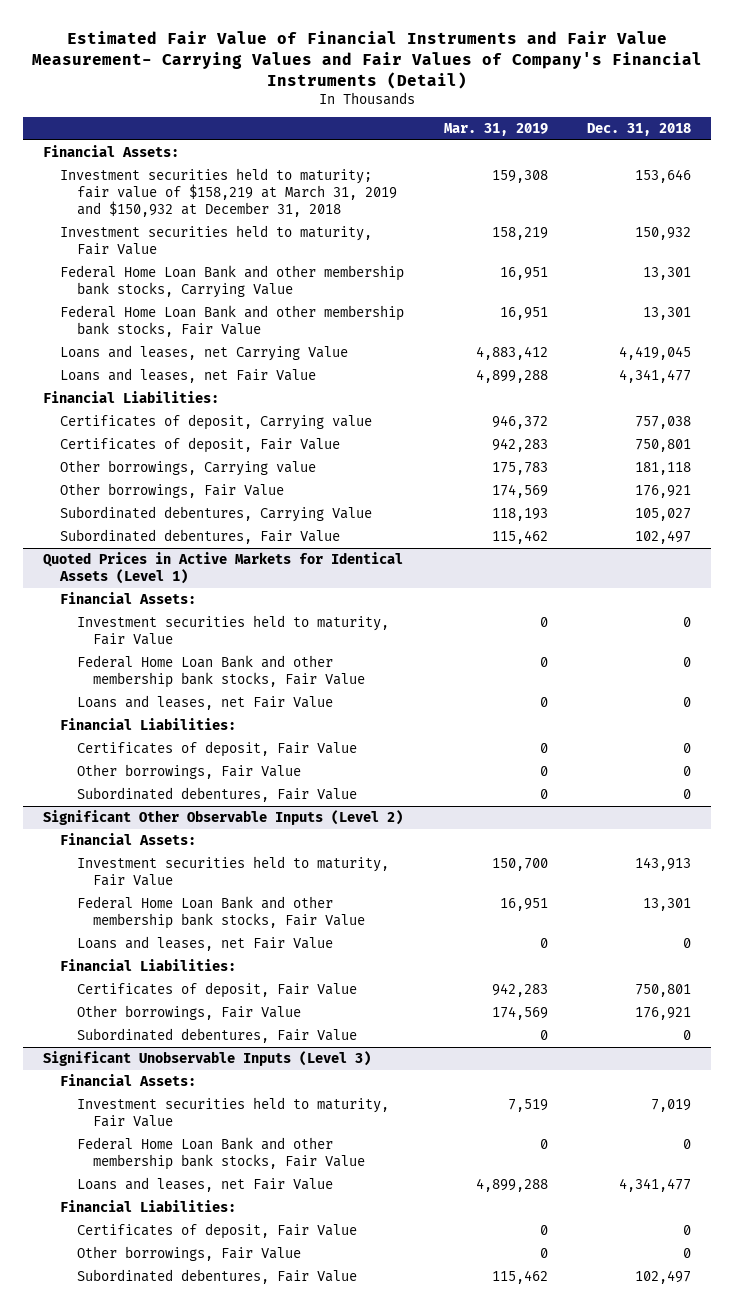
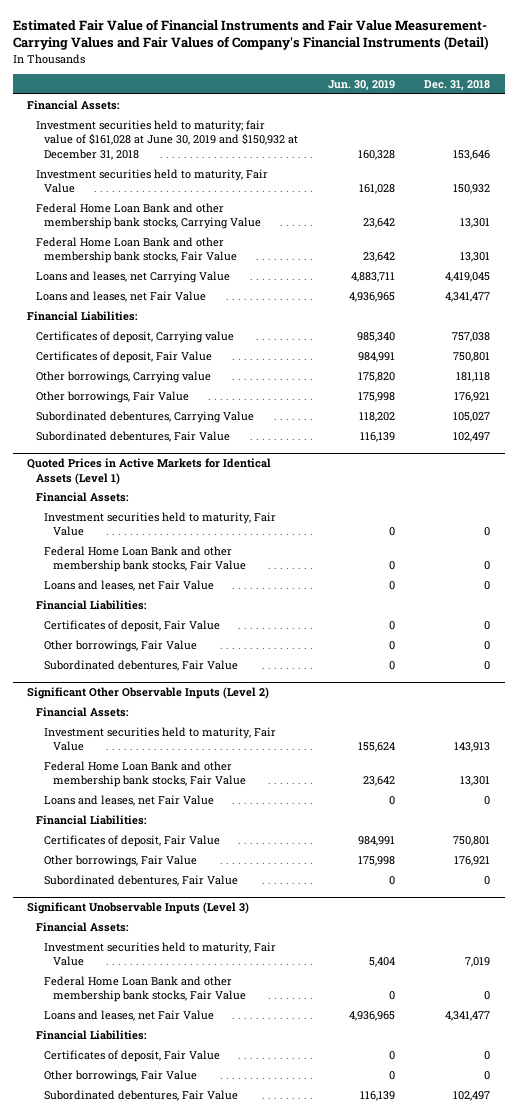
[443,123,548,137] Mar. 31, 2019 -> none
none -> [327,79,395,90] Jun. 30, 2019
[59,168,397,218] Investment securities held to maturity; fair value of $158,219 at March 31, 2019 and $150,932 at December 31, 2018 -> [35,120,299,160] Investment securities held to maturity; fair value of $161,028 at June 30, 2019 and $150,932 at December 31, 2018

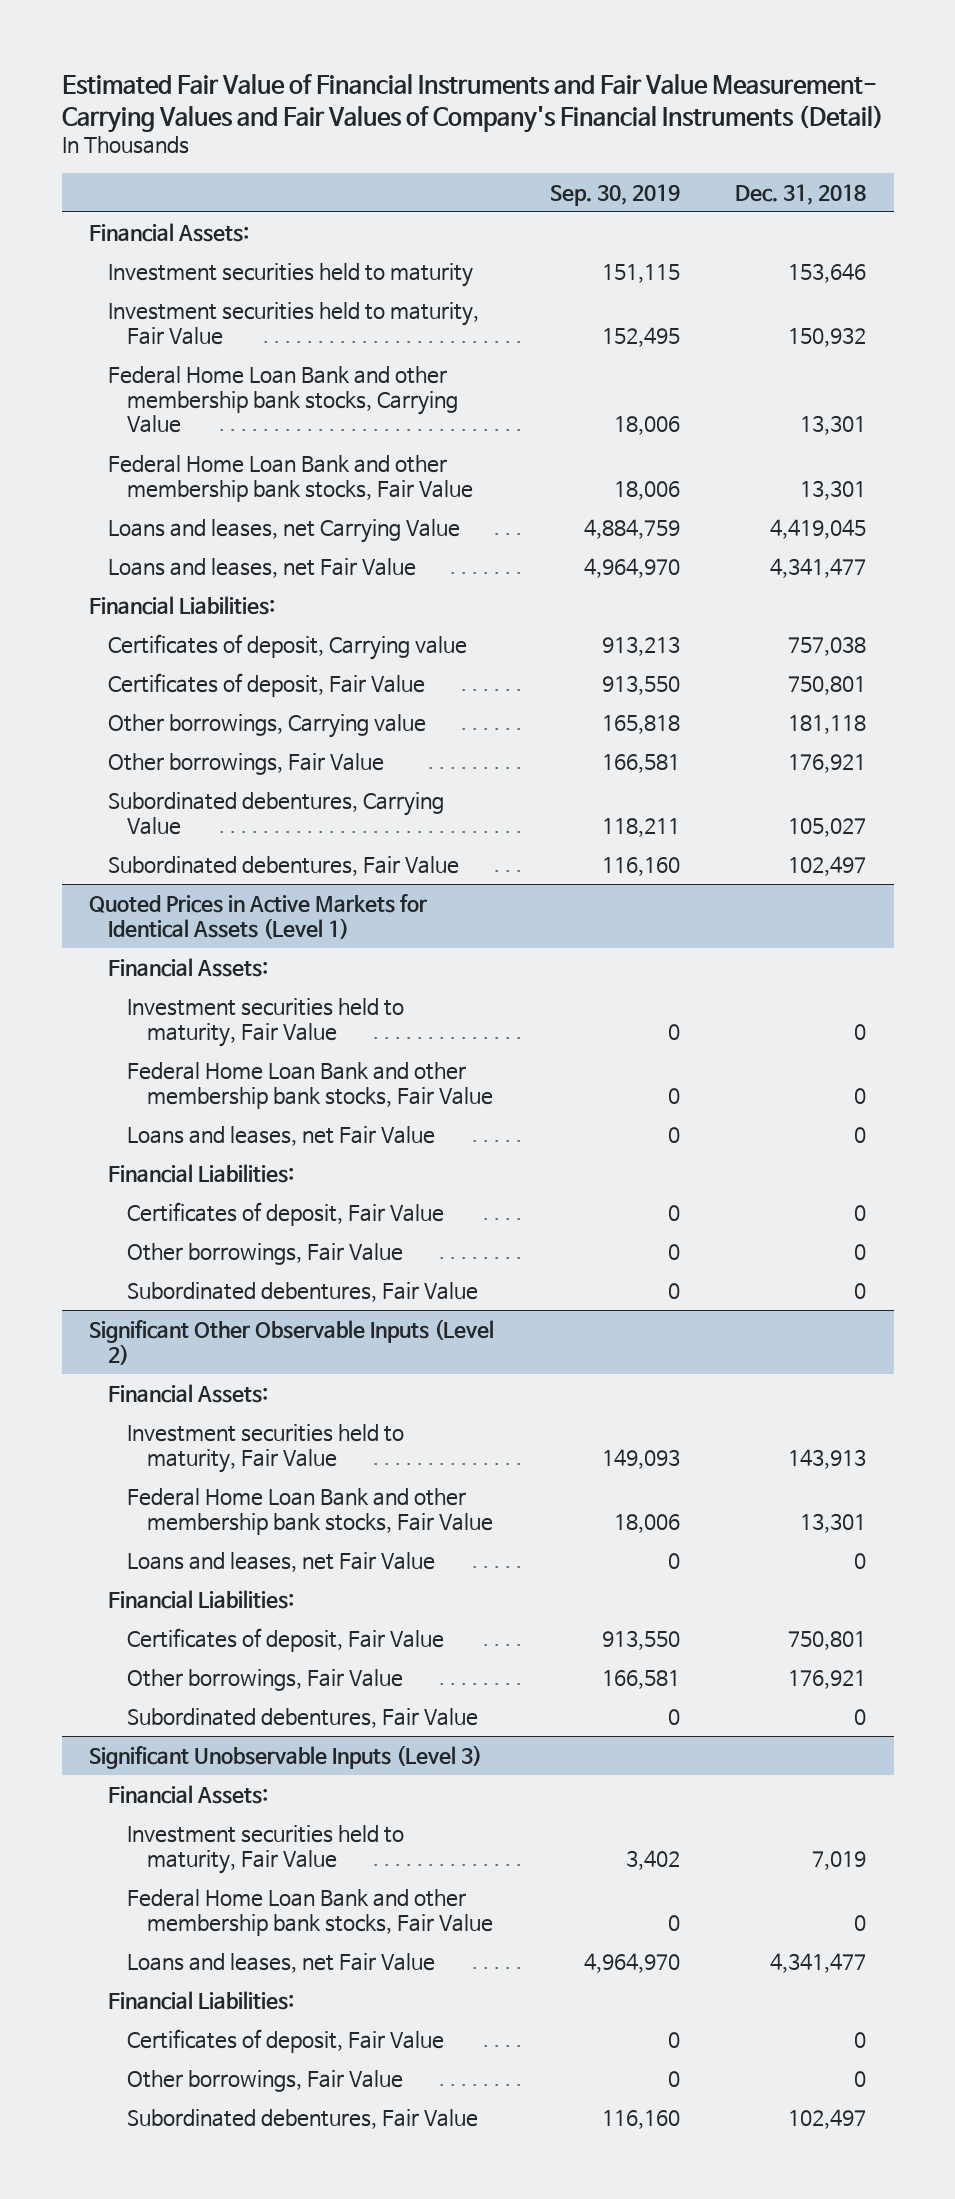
[327,79,395,90] Jun. 30, 2019 -> none
none -> [549,183,680,206] Sep. 30, 2019
[35,120,299,160] Investment securities held to maturity; fair value of $161,028 at June 30, 2019 and $150,932 at December 31, 2018 -> [108,263,474,288] Investment securities held to maturity

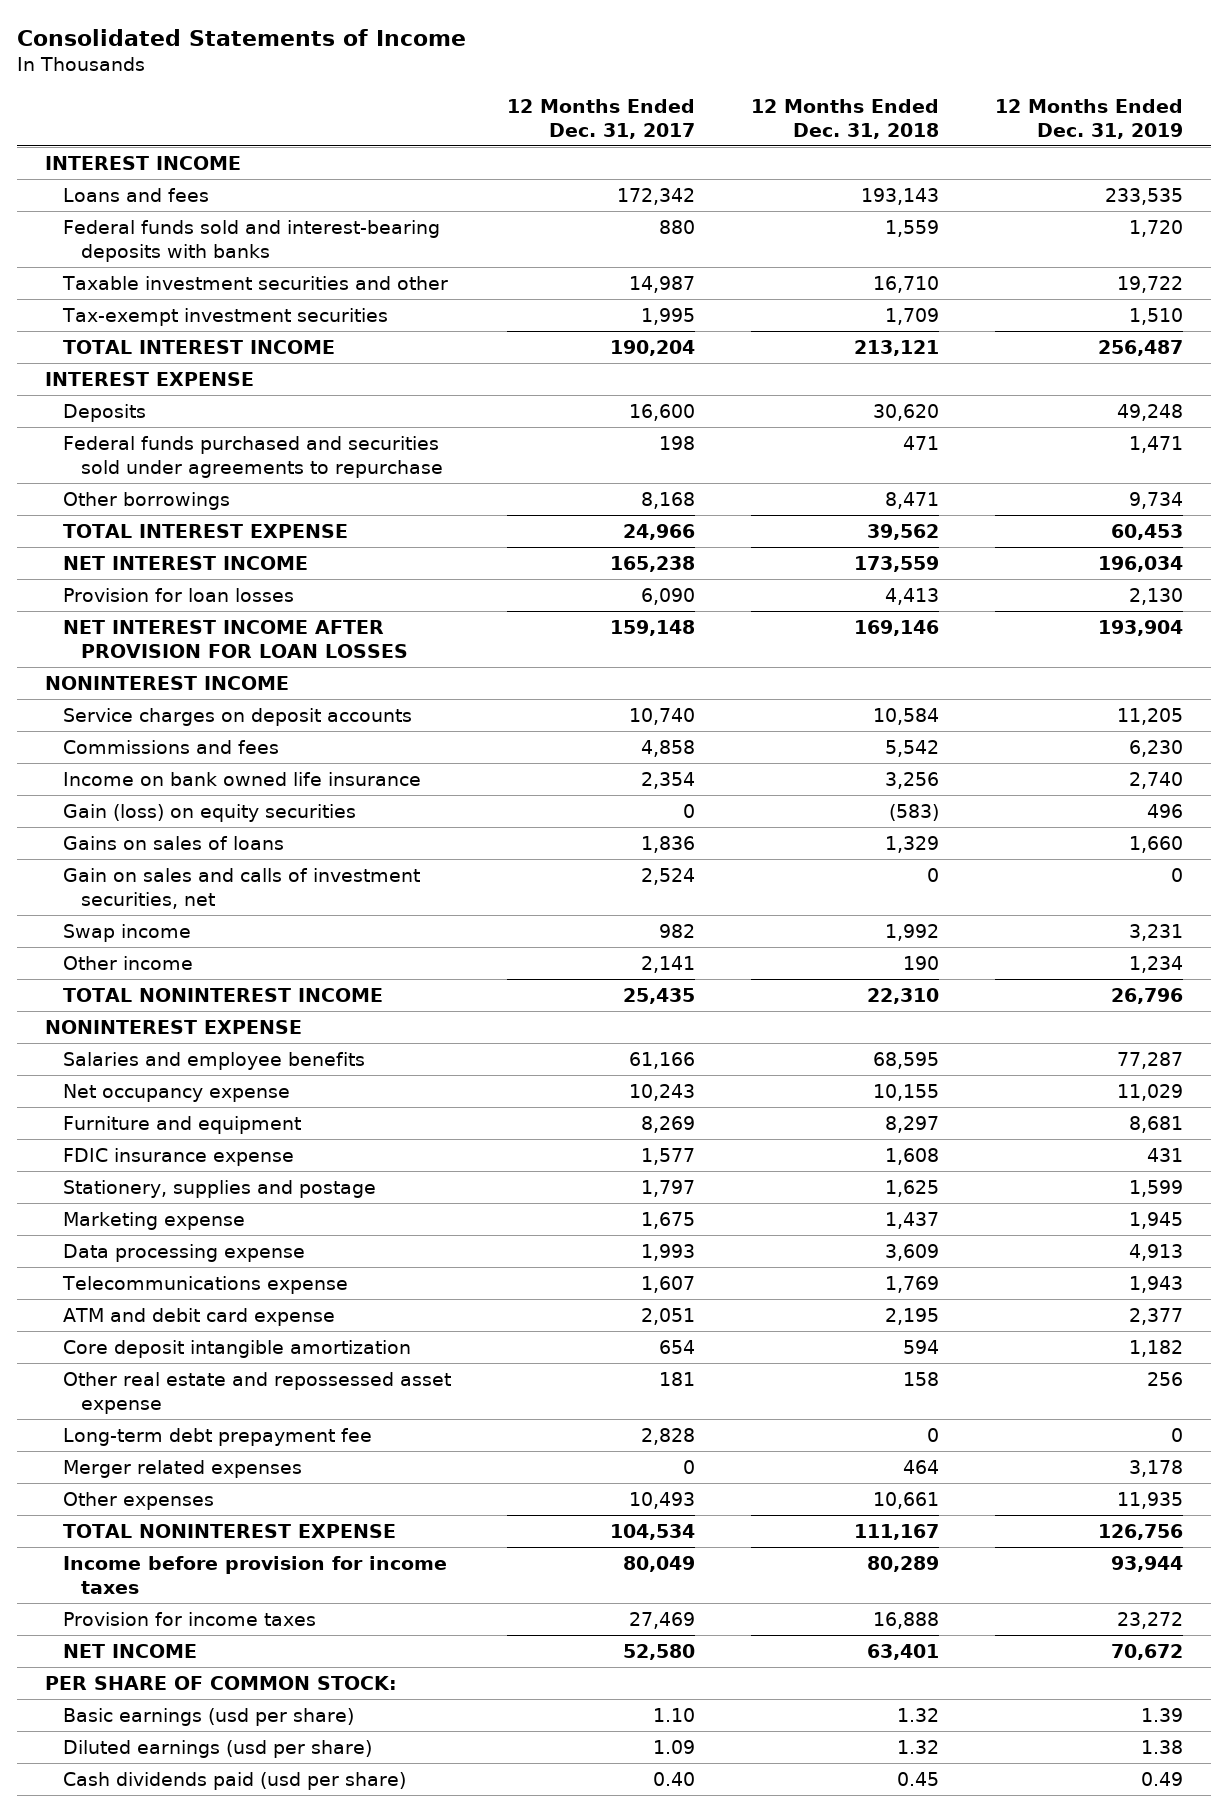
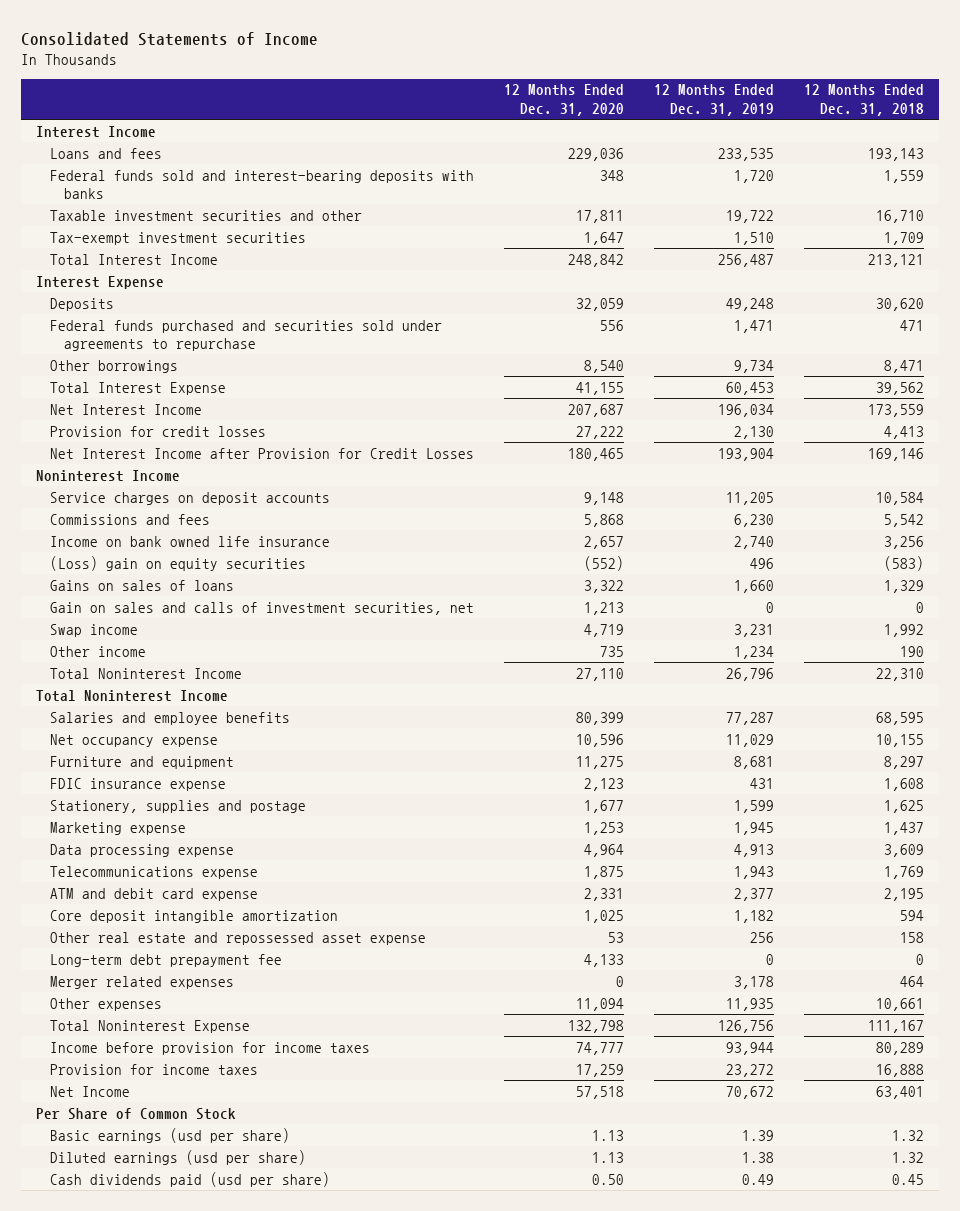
[506,99,695,139] 12 Months Ended Dec. 31, 2017 -> none
none -> [504,84,625,116] 12 Months Ended Dec. 31, 2020
[44,155,241,170] INTEREST INCOME -> [36,125,157,138] Interest Income
[62,339,335,354] TOTAL INTEREST INCOME -> [50,253,219,265] Total Interest Income
[44,371,254,386] INTEREST EXPENSE -> [36,275,165,289] Interest Expense
[62,523,348,538] TOTAL INTEREST EXPENSE -> [50,381,227,395] Total Interest Expense
[62,555,308,570] NET INTEREST INCOME -> [50,403,203,415] Net Interest Income
[62,587,294,602] Provision for loan losses -> [50,425,267,437] Provision for credit losses
[62,619,409,658] NET INTEREST INCOME AFTER PROVISION FOR LOAN LOSSES -> [50,447,475,459] Net Interest Income after Provision for Credit Losses
[44,675,289,690] NONINTEREST INCOME -> [36,469,181,482] Noninterest Income
[62,803,356,822] Gain (loss) on equity securities -> [50,555,307,571] (Loss) gain on equity securities
[62,987,383,1002] TOTAL NONINTEREST INCOME -> [50,667,243,679] Total Noninterest Income
[44,1019,302,1034] NONINTEREST EXPENSE -> [36,689,229,702] Total Noninterest Income
[62,1523,396,1538] TOTAL NONINTEREST EXPENSE -> [50,1019,251,1033] Total Noninterest Expense
[62,1643,197,1658] NET INCOME -> [50,1085,131,1097] Net Income
[44,1675,397,1690] PER SHARE OF COMMON STOCK: -> [36,1107,237,1120] Per Share of Common Stock

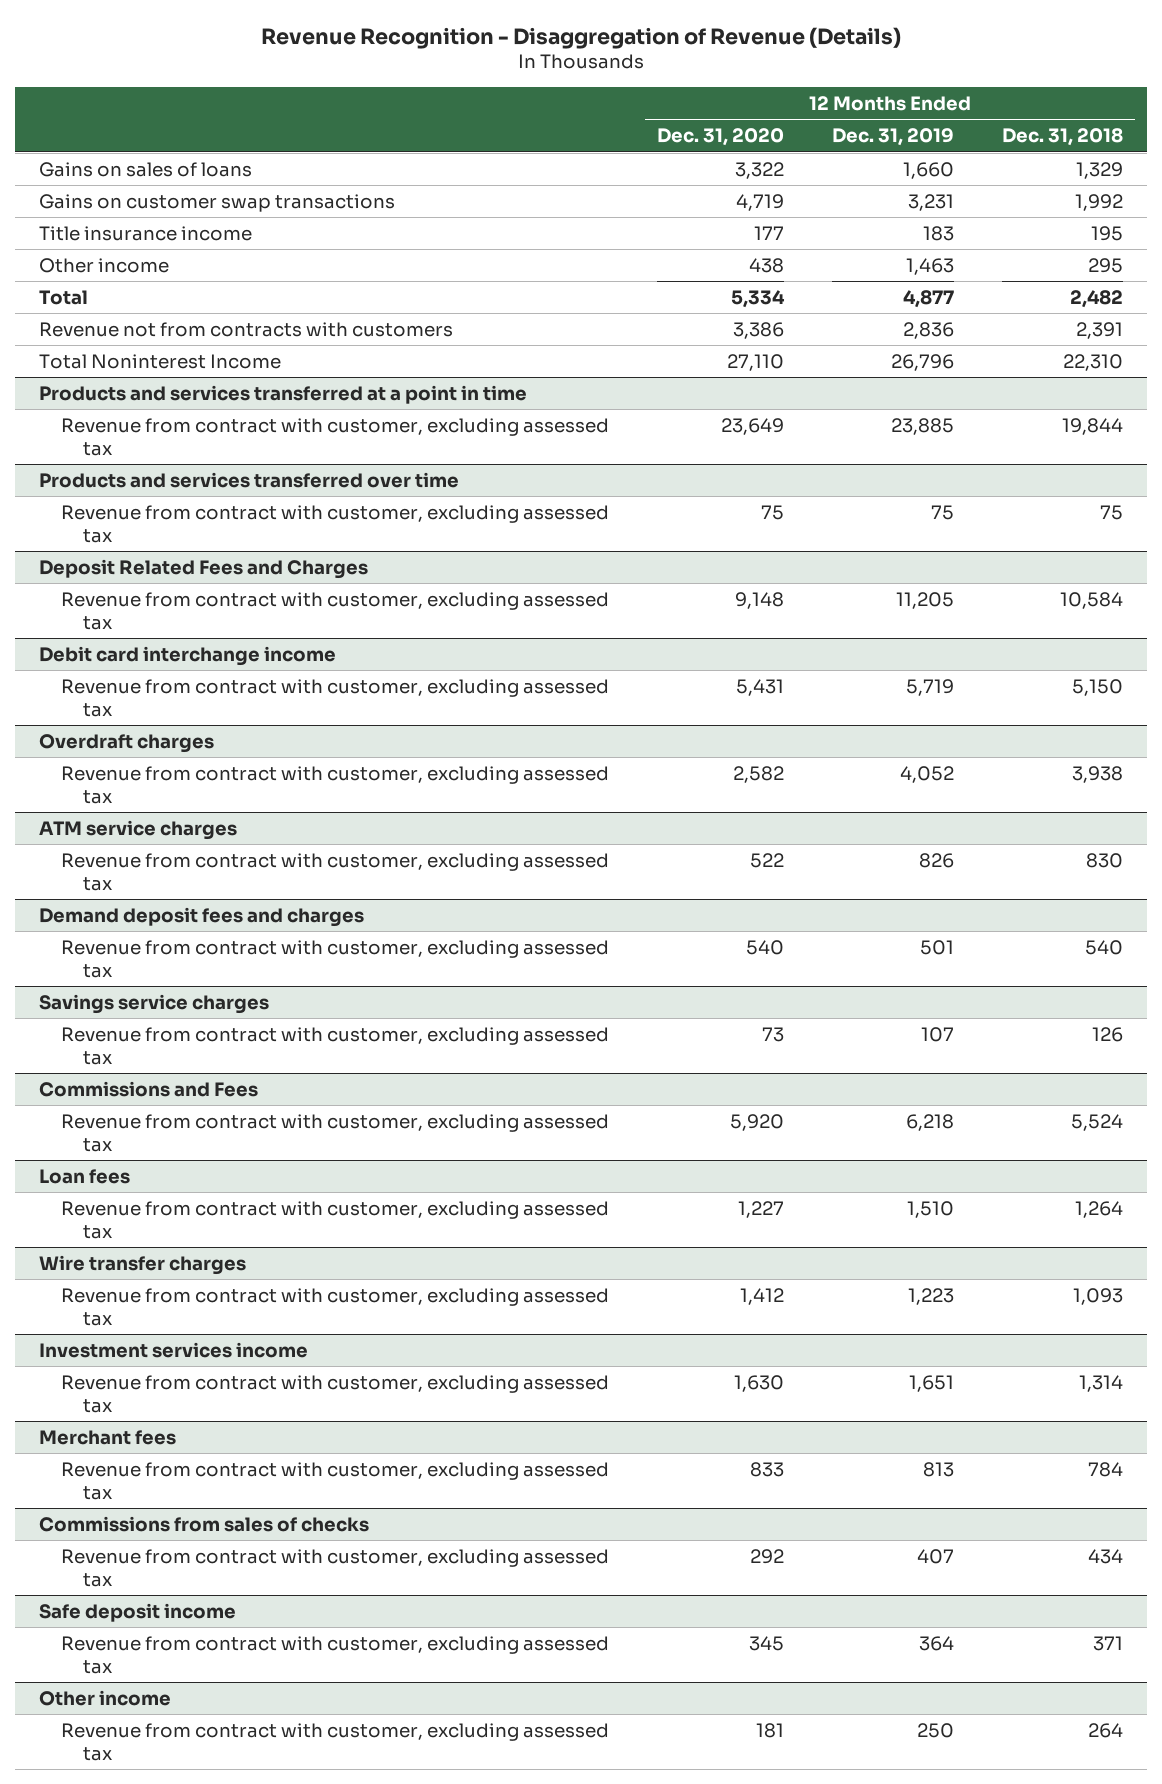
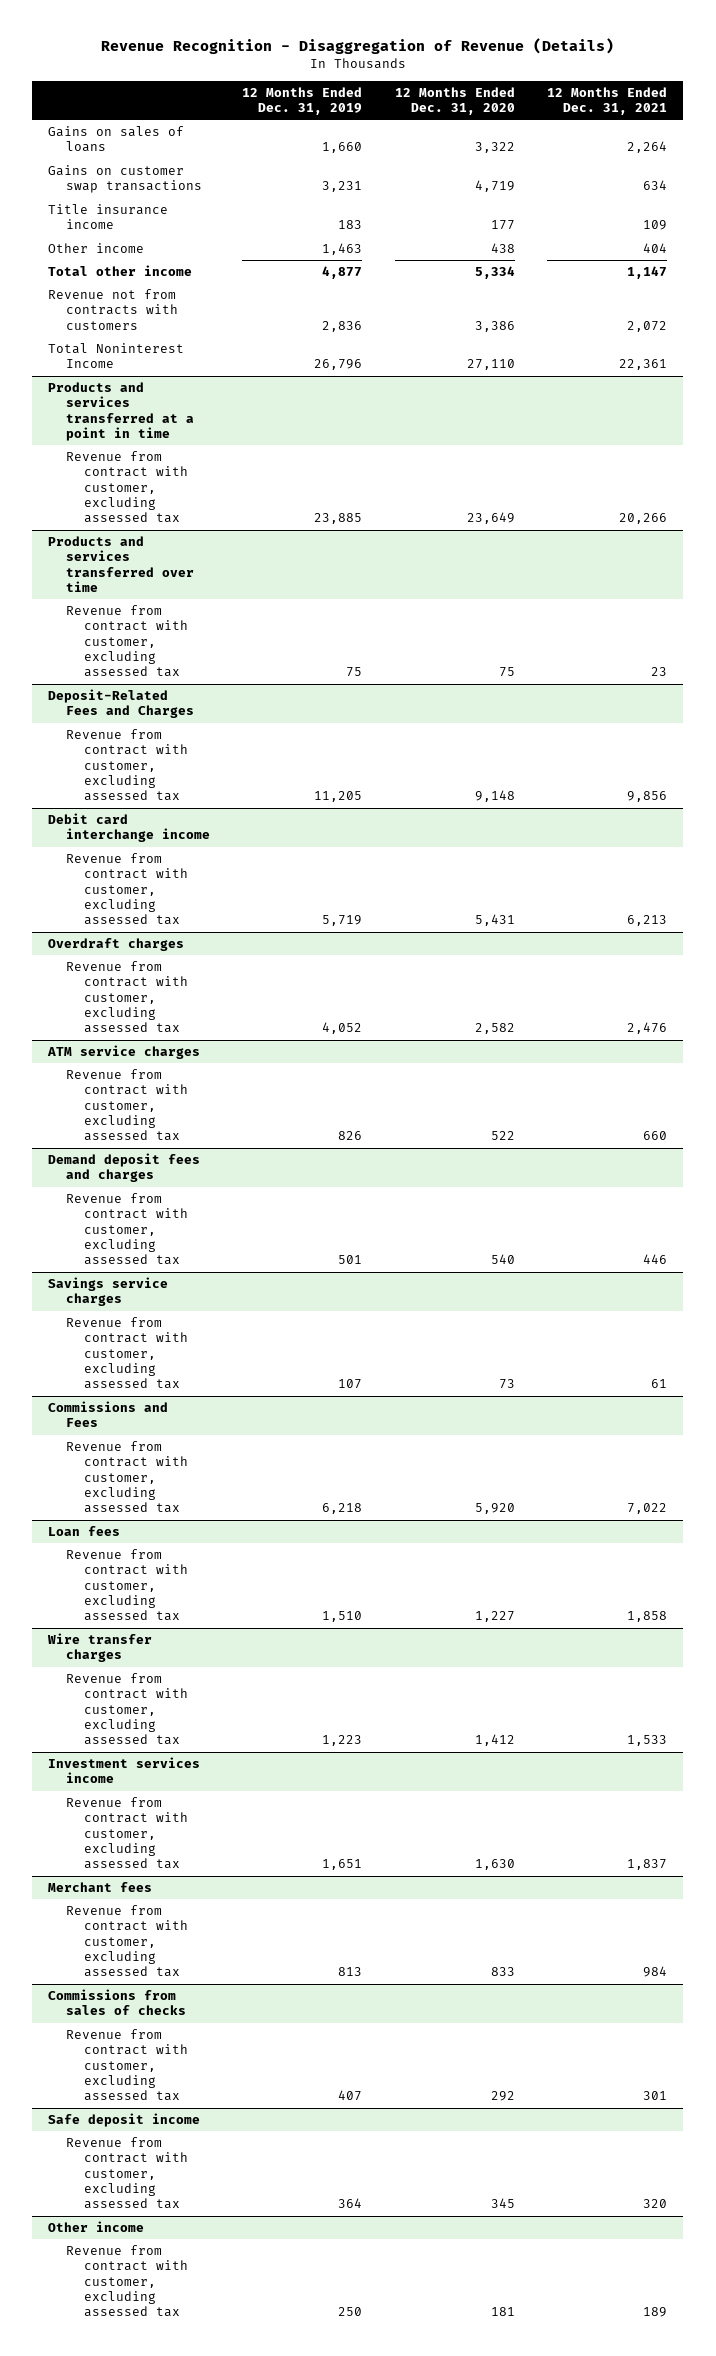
[1002,128,1124,147] Dec. 31, 2018 -> none
none -> [547,86,668,116] 12 Months Ended Dec. 31, 2021
[39,289,89,305] Total -> [48,264,193,276] Total other income
[39,558,369,579] Deposit Related Fees and Charges -> [48,688,195,719] Deposit-Related Fees and Charges

